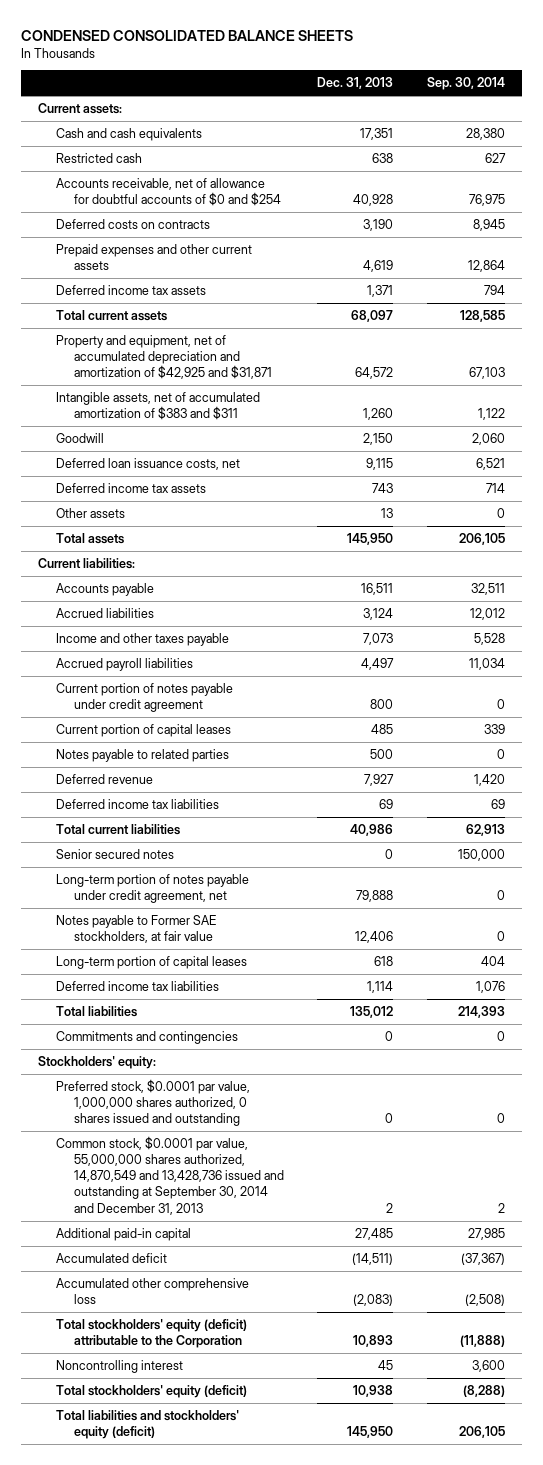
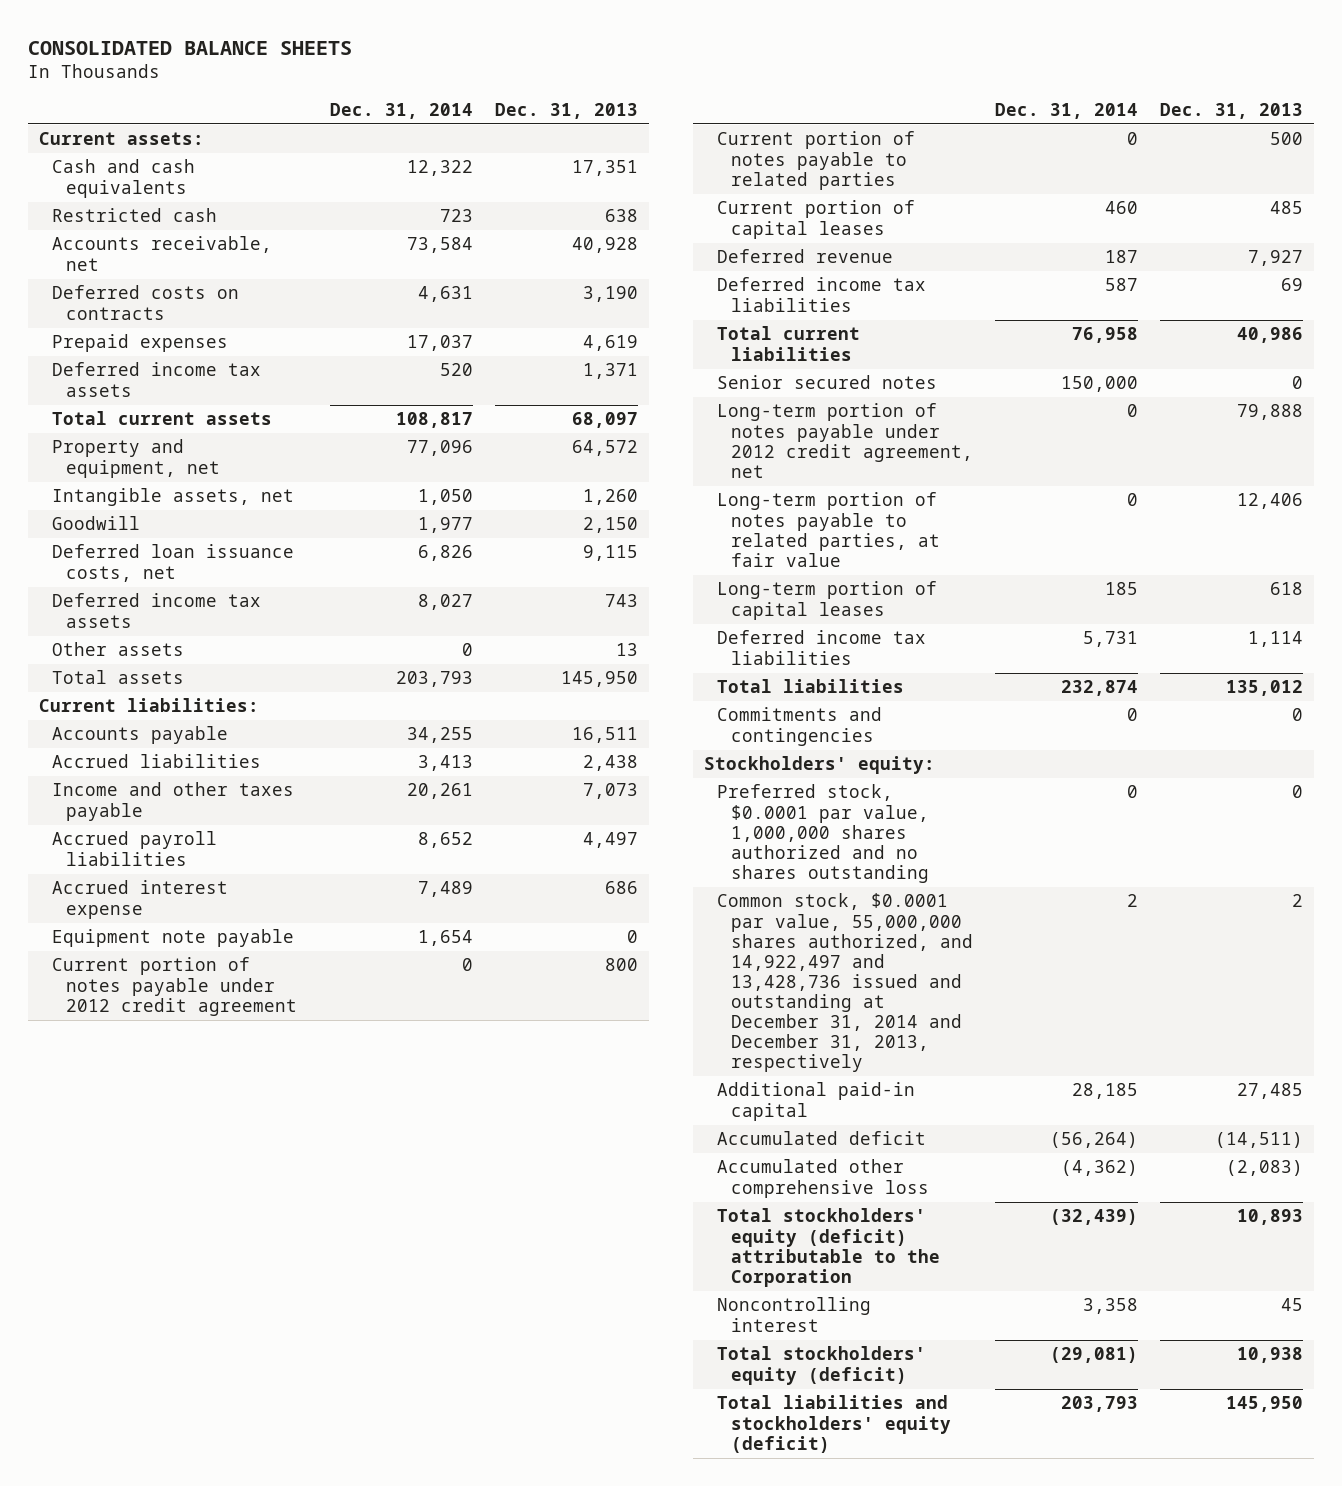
[21,29,354,41] CONDENSED CONSOLIDATED BALANCE SHEETS -> [27,40,352,55] CONSOLIDATED BALANCE SHEETS
[426,77,505,91] Sep. 30, 2014 -> none
none -> [330,102,474,119] Dec. 31, 2014
[55,178,281,207] Accounts receivable, net of allowance for doubtful accounts of $0 and $254 -> [52,236,273,271] Accounts receivable, net
[55,244,252,271] Prepaid expenses and other current assets -> [52,334,229,353] Prepaid expenses
[55,335,272,380] Property and equipment, net of accumulated depreciation and amortization of $42,925 and $31,871 -> [52,439,220,478] Property and equipment, net
[55,392,260,421] Intangible assets, net of accumulated amortization of $383 and $311 -> [52,488,295,507] Intangible assets, net
[363,608,394,621] 3,124 -> [583,755,639,772] 2,438
none -> [52,880,229,919] Accrued interest expense
none -> [52,929,295,948] Equipment note payable
[55,683,233,713] Current portion of notes payable under credit agreement -> [52,957,297,1016] Current portion of notes payable under 2012 credit agreement
none -> [717,131,916,190] Current portion of notes payable to related parties
[55,749,229,763] Notes payable to related parties -> none
[55,874,249,904] Long-term portion of notes payable under credit agreement, net -> [717,403,973,478] Long-term portion of notes payable under 2012 credit agreement, net
[55,915,216,944] Notes payable to Former SAE stockholders, at fair value -> [717,492,940,567] Long-term portion of notes payable to related parties, at fair value
[55,1079,250,1127] Preferred stock, $0.0001 par value, 1,000,000 shares authorized, 0 shares issued and outstanding -> [717,784,929,883] Preferred stock, $0.0001 par value, 1,000,000 shares authorized and no shares outstanding
[55,1136,284,1215] Common stock, $0.0001 par value, 55,000,000 shares authorized, 14,870,549 and 13,428,736 issued and outstanding at September 30, 2014 and December 31, 2013 -> [717,893,973,1072] Common stock, $0.0001 par value, 55,000,000 shares authorized, and 14,922,497 and 13,428,736 issued and outstanding at December 31, 2014 and December 31, 2013, respectively

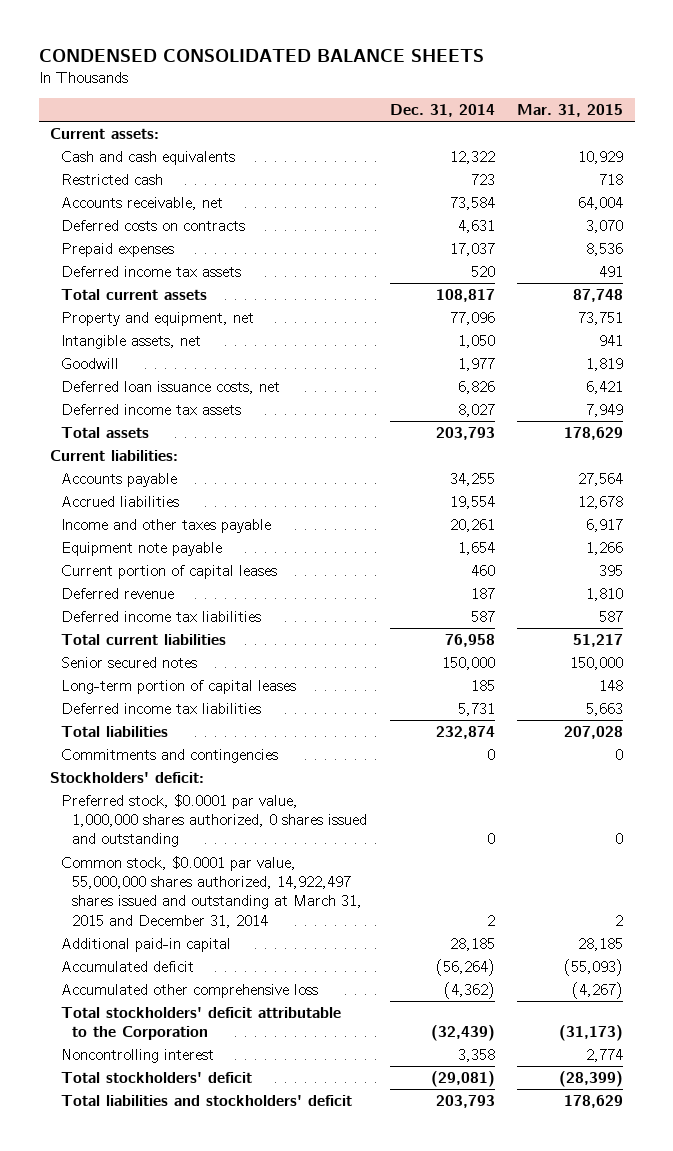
[27,40,352,55] CONSOLIDATED BALANCE SHEETS -> [38,49,484,63] CONDENSED CONSOLIDATED BALANCE SHEETS
[495,102,639,119] Dec. 31, 2013 -> none
none -> [517,104,624,118] Mar. 31, 2015
[52,642,185,657] Other assets -> none
[418,755,474,772] 3,413 -> [449,495,495,509] 19,554
[52,831,218,866] Accrued payroll liabilities -> none
[52,880,229,919] Accrued interest expense -> none
[52,957,297,1016] Current portion of notes payable under 2012 credit agreement -> none
[717,131,916,190] Current portion of notes payable to related parties -> none
[717,403,973,478] Long-term portion of notes payable under 2012 credit agreement, net -> none
[717,492,940,567] Long-term portion of notes payable to related parties, at fair value -> none
[703,756,935,775] Stockholders' equity: -> none
none -> [49,771,204,783] Stockholders' deficit:
[717,784,929,883] Preferred stock, $0.0001 par value, 1,000,000 shares authorized and no shares outstanding -> [60,793,368,848] Preferred stock, $0.0001 par value, 1,000,000 shares authorized, 0 shares issued and outstanding
[717,893,973,1072] Common stock, $0.0001 par value, 55,000,000 shares authorized, and 14,922,497 and 13,428,736 issued and outstanding at December 31, 2014 and December 31, 2013, respectively -> [60,855,363,928] Common stock, $0.0001 par value, 55,000,000 shares authorized, 14,922,497 shares issued and outstanding at March 31, 2015 and December 31, 2014
[717,1208,940,1287] Total stockholders' equity (deficit) attributable to the Corporation -> [60,1006,341,1041] Total stockholders' deficit attributable to the Corporation
[717,1346,927,1385] Total stockholders' equity (deficit) -> [60,1071,252,1083] Total stockholders' deficit
[717,1395,951,1453] Total liabilities and stockholders' equity (deficit) -> [60,1094,352,1106] Total liabilities and stockholders' deficit

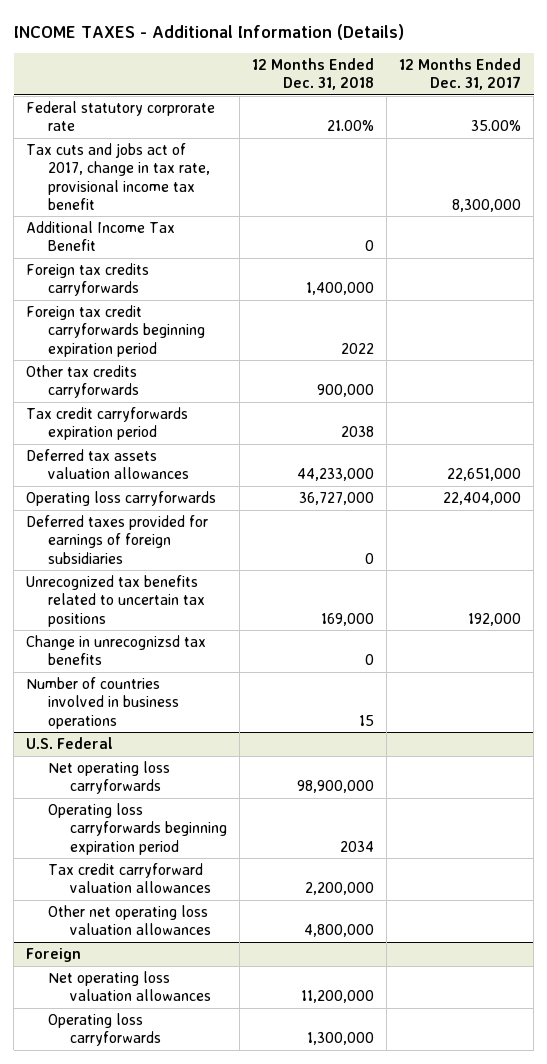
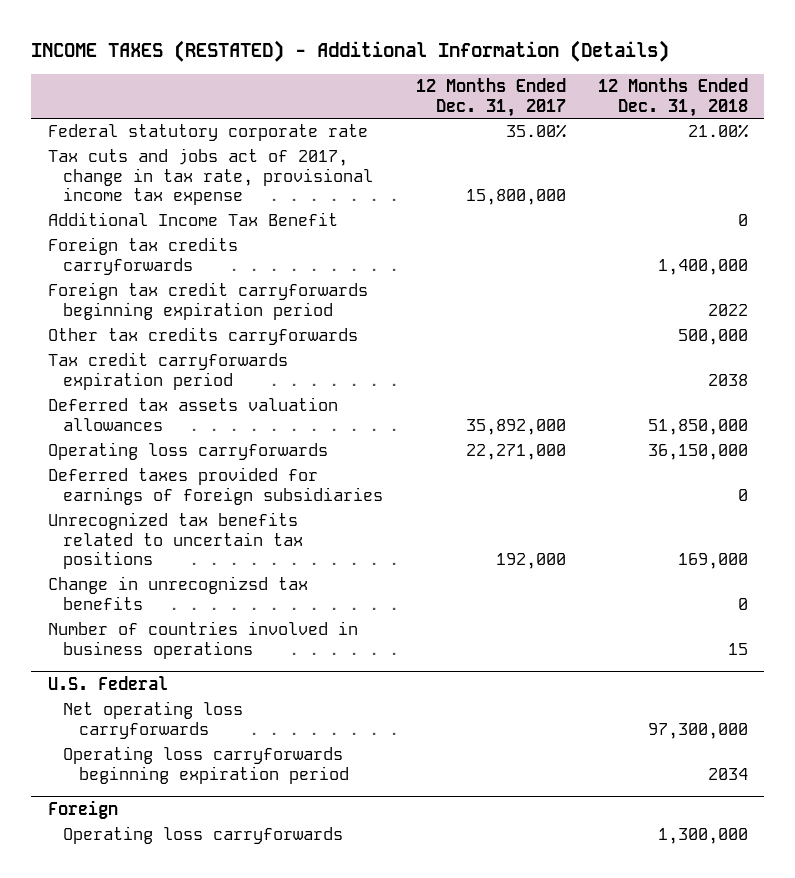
[13,23,404,40] INCOME TAXES - Additional Information (Details) -> [31,40,670,63] INCOME TAXES (RESTATED) - Additional Information (Details)
[26,101,216,132] Federal statutory corprorate rate -> [47,124,368,142] Federal statutory corporate rate
[26,143,210,210] Tax cuts and jobs act of 2017, change in tax rate, provisional income tax benefit -> [47,148,374,206] Tax cuts and jobs act of 2017, change in tax rate, provisional income tax expense
[452,198,522,212] 8,300,000 -> [465,189,566,206] 15,800,000
[316,384,374,398] 900,000 -> [677,329,748,346] 500,000
[296,468,374,482] 44,233,000 -> [647,418,748,435] 51,850,000
[447,468,522,482] 22,651,000 -> [465,418,566,435] 35,892,000
[298,492,374,506] 36,727,000 -> [647,444,748,461] 36,150,000
[443,492,522,506] 22,404,000 -> [465,444,566,461] 22,271,000
[296,780,374,794] 98,900,000 -> [647,722,748,739] 97,300,000
[47,863,211,894] Tax credit carryforward valuation allowances -> none
[47,905,211,936] Other net operating loss valuation allowances -> none
[47,971,211,1002] Net operating loss valuation allowances -> none

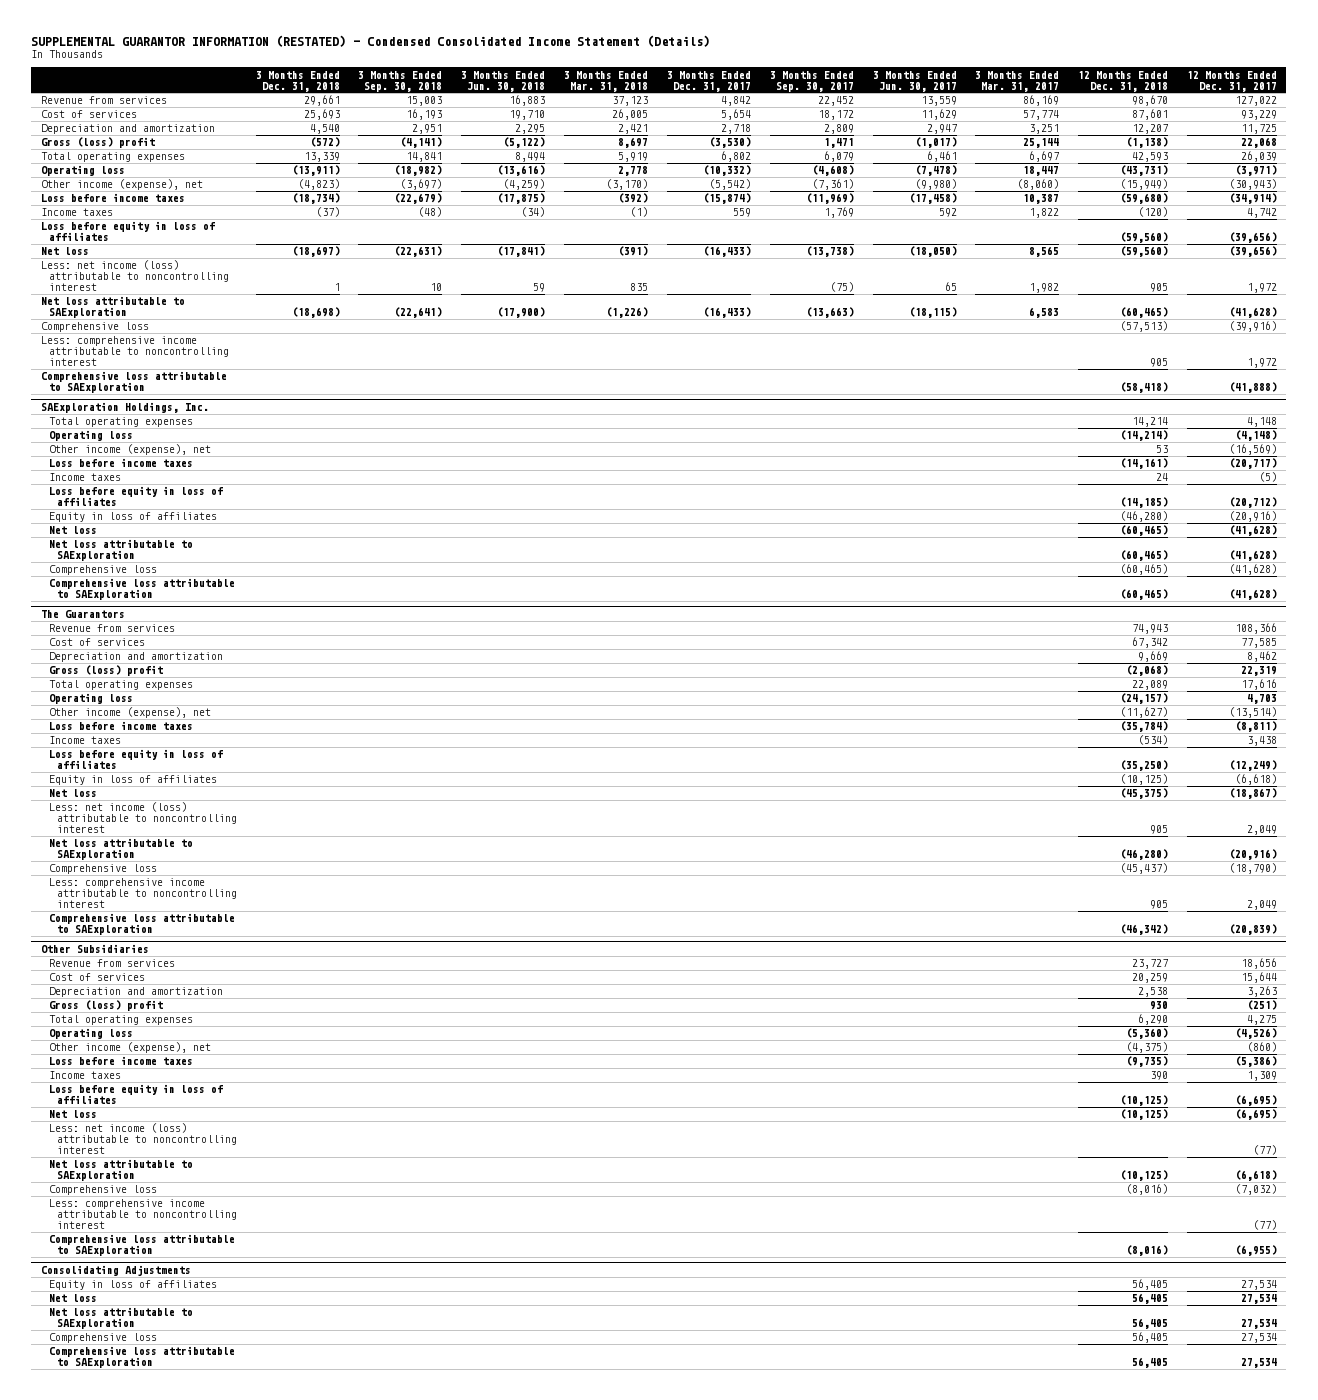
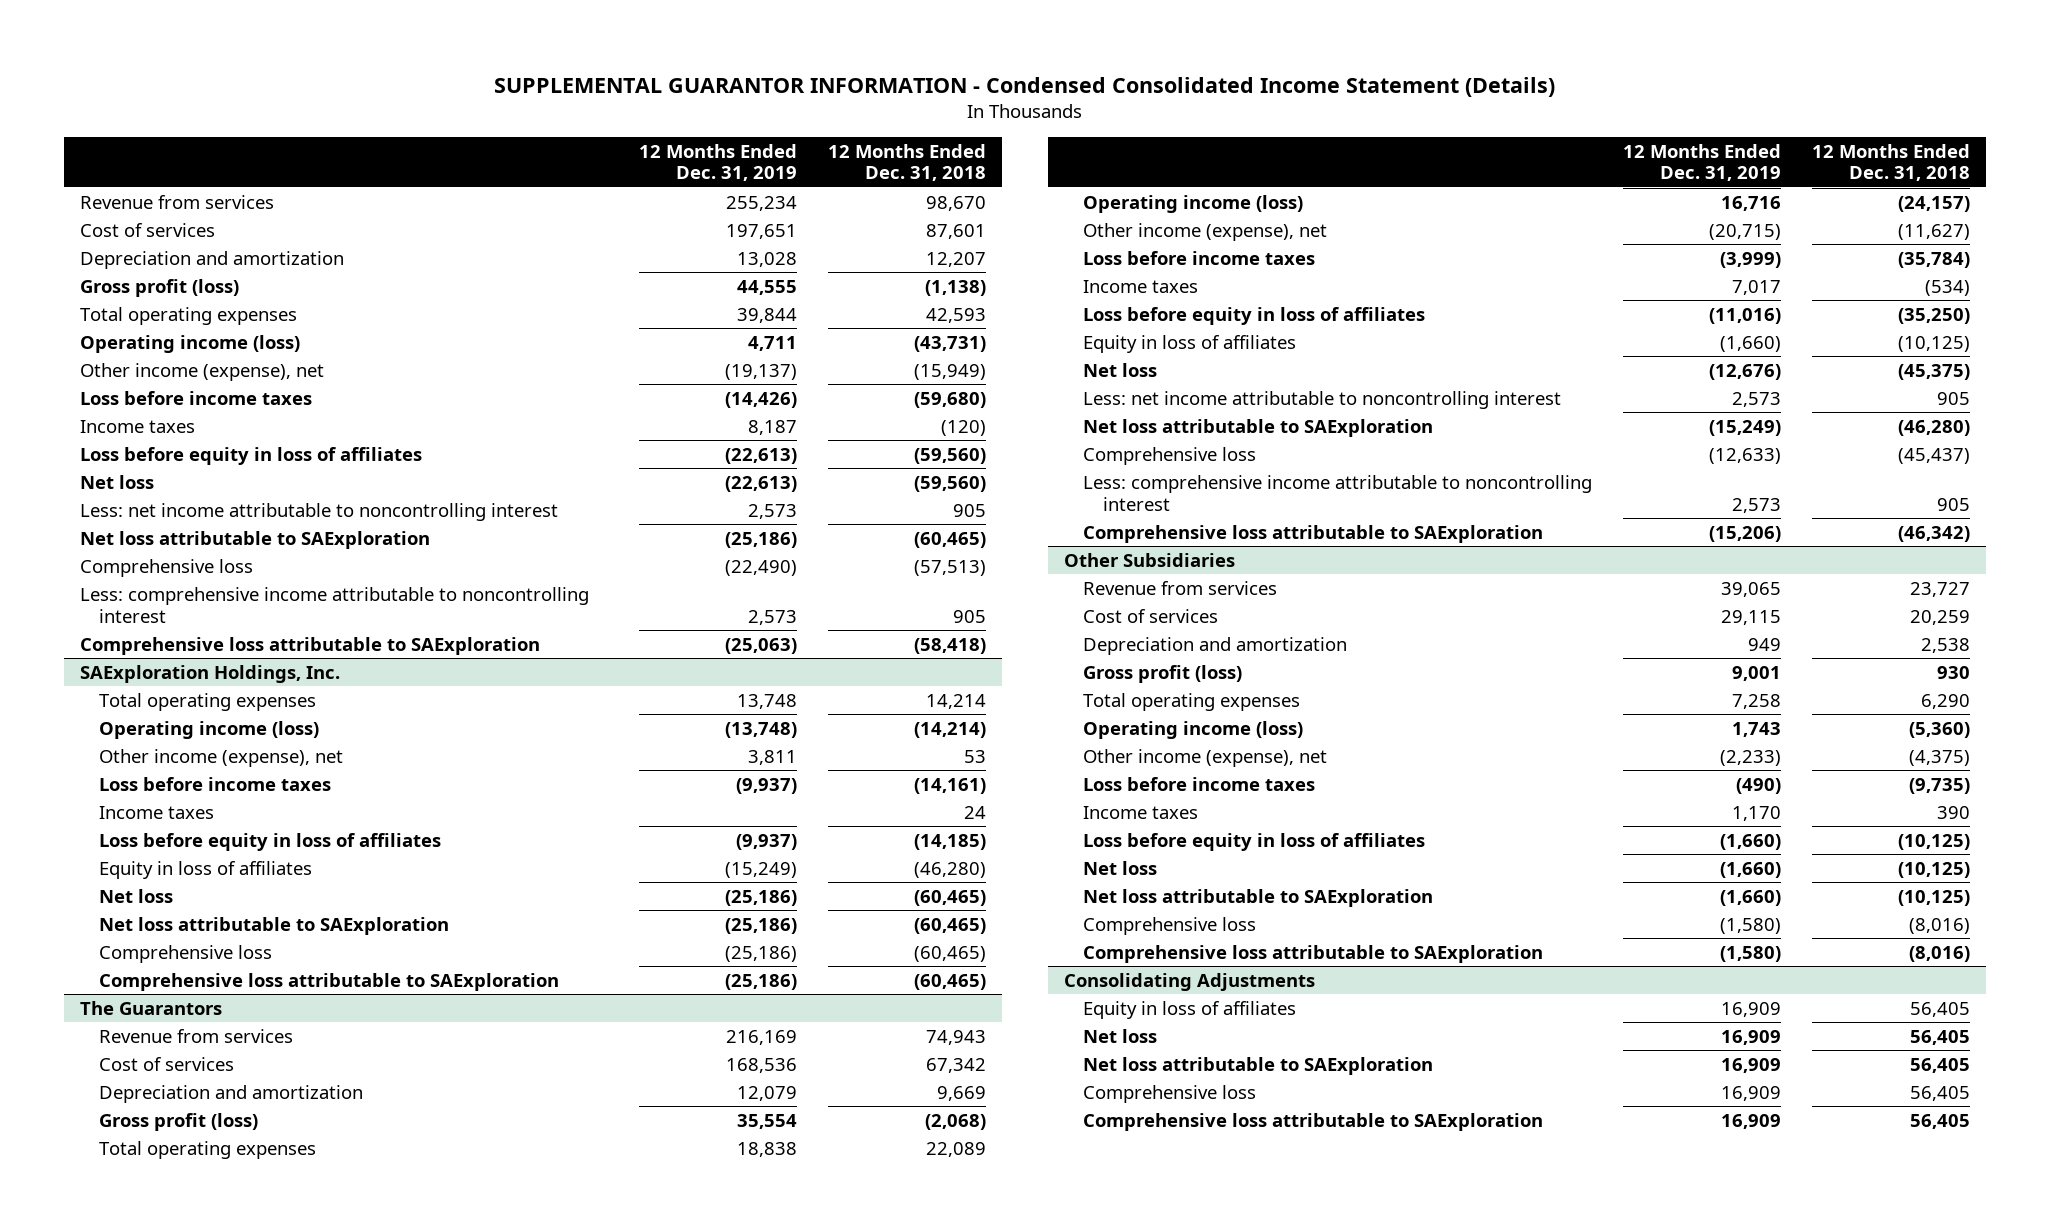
[31,34,711,47] SUPPLEMENTAL GUARANTOR INFORMATION (RESTATED) - Condensed Consolidated Income Statement (Details) -> [493,76,1555,97] SUPPLEMENTAL GUARANTOR INFORMATION - Condensed Consolidated Income Statement (Details)
[255,70,340,92] 3 Months Ended Dec. 31, 2018 -> none
[358,70,443,92] 3 Months Ended Sep. 30, 2018 -> none
[461,70,546,92] 3 Months Ended Jun. 30, 2018 -> none
[564,70,649,92] 3 Months Ended Mar. 31, 2018 -> none
[666,70,751,92] 3 Months Ended Dec. 31, 2017 -> none
[769,70,854,92] 3 Months Ended Sep. 30, 2017 -> none
[872,70,957,92] 3 Months Ended Jun. 30, 2017 -> none
[975,70,1060,92] 3 Months Ended Mar. 31, 2017 -> none
[1186,70,1277,92] 12 Months Ended Dec. 31, 2017 -> none
none -> [639,143,798,182] 12 Months Ended Dec. 31, 2019
[40,137,155,149] Gross (loss) profit -> [79,278,239,297] Gross profit (loss)
[40,165,125,177] Operating loss -> [79,334,300,353] Operating income (loss)
[40,260,229,292] Less: net income (loss) attributable to noncontrolling interest -> [79,502,558,521] Less: net income attributable to noncontrolling interest
[48,430,133,442] Operating loss -> [98,720,319,739] Operating income (loss)
[48,665,163,677] Gross (loss) profit -> [98,1112,258,1131] Gross profit (loss)
[48,693,133,705] Operating loss -> [1083,194,1304,213] Operating income (loss)
[48,802,237,834] Less: net income (loss) attributable to noncontrolling interest -> [1083,390,1562,409] Less: net income attributable to noncontrolling interest
[48,1000,163,1012] Gross (loss) profit -> [1083,664,1243,683] Gross profit (loss)
[48,1028,133,1040] Operating loss -> [1083,720,1304,739] Operating income (loss)
[48,1123,237,1155] Less: net income (loss) attributable to noncontrolling interest -> none
[48,1199,237,1230] Less: comprehensive income attributable to noncontrolling interest -> none

